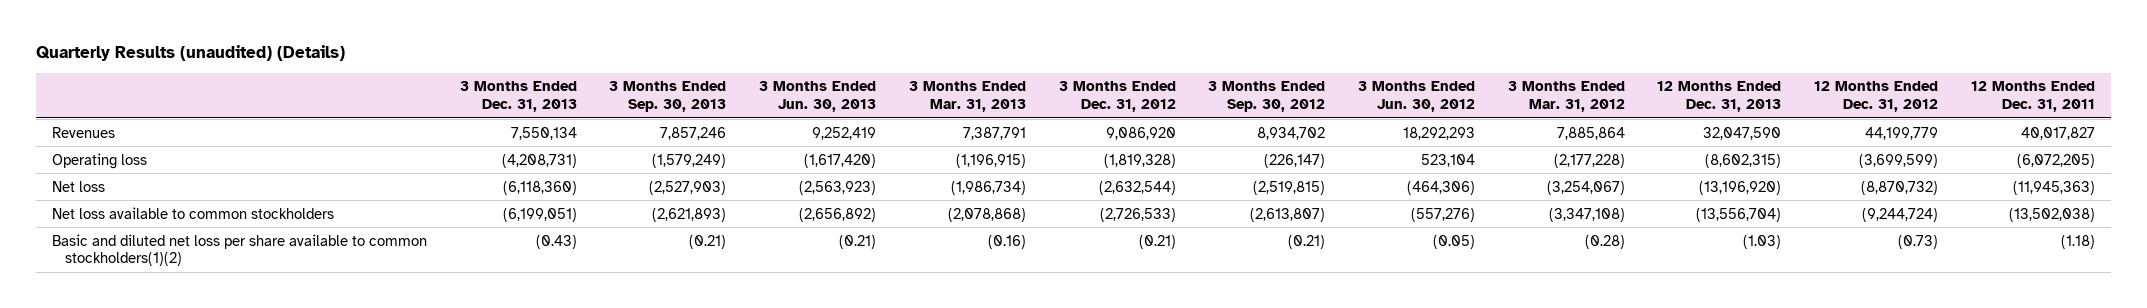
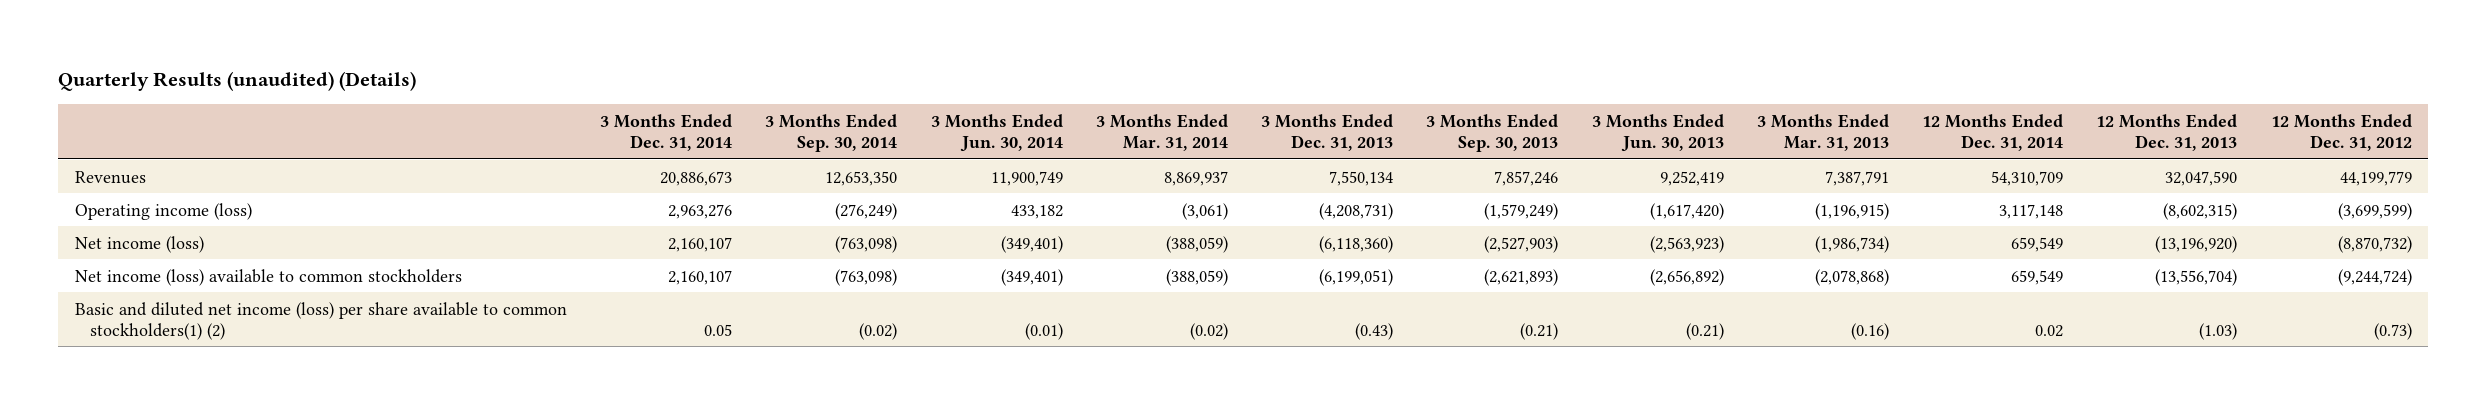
[1058,81,1176,113] 3 Months Ended Dec. 31, 2012 -> none
[1208,81,1326,113] 3 Months Ended Sep. 30, 2012 -> none
[1357,81,1475,113] 3 Months Ended Jun. 30, 2012 -> none
[1507,81,1625,113] 3 Months Ended Mar. 31, 2012 -> none
[1970,81,2095,113] 12 Months Ended Dec. 31, 2011 -> none
none -> [600,113,733,151] 3 Months Ended Dec. 31, 2014
none -> [765,113,898,152] 3 Months Ended Sep. 30, 2014
none -> [930,113,1063,152] 3 Months Ended Jun. 30, 2014
none -> [1095,113,1228,151] 3 Months Ended Mar. 31, 2014
none -> [1922,113,2064,151] 12 Months Ended Dec. 31, 2014
[51,152,147,169] Operating loss -> [74,202,252,220] Operating income (loss)
[51,180,105,192] Net loss -> [74,235,204,253] Net income (loss)
[51,206,334,219] Net loss available to common stockholders -> [74,268,462,286] Net income (loss) available to common stockholders
[51,233,427,267] Basic and diluted net loss per share available to common stockholders(1)(2) -> [74,301,567,340] Basic and diluted net income (loss) per share available to common stockholders(1) (2)

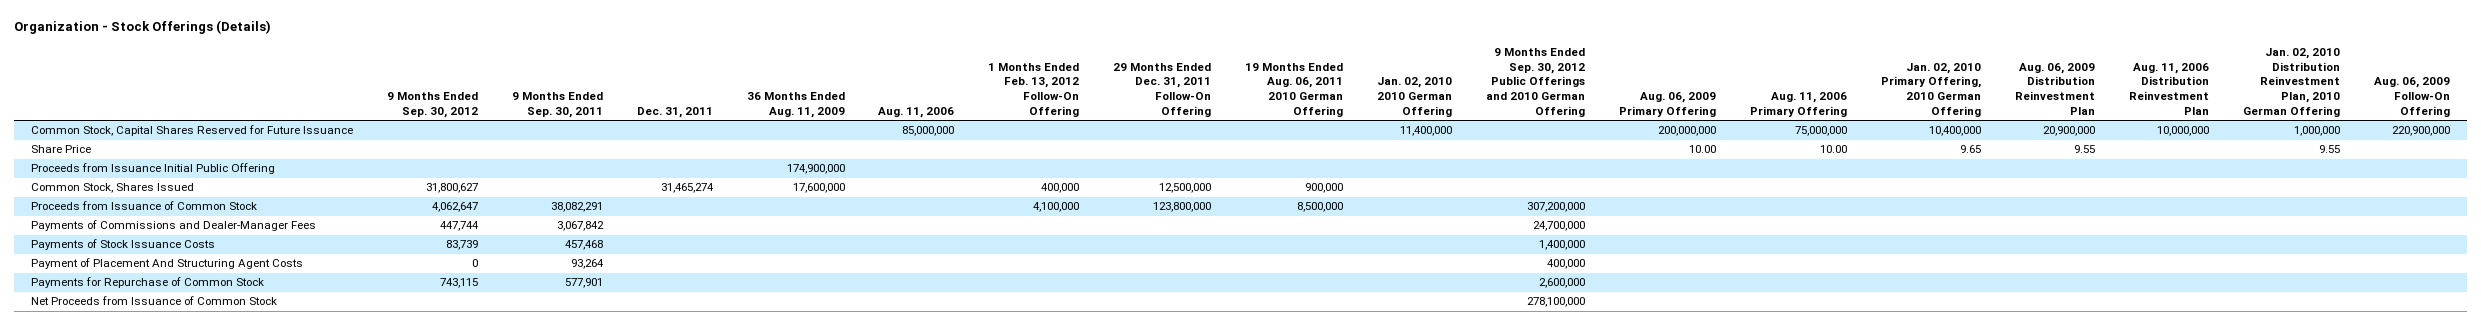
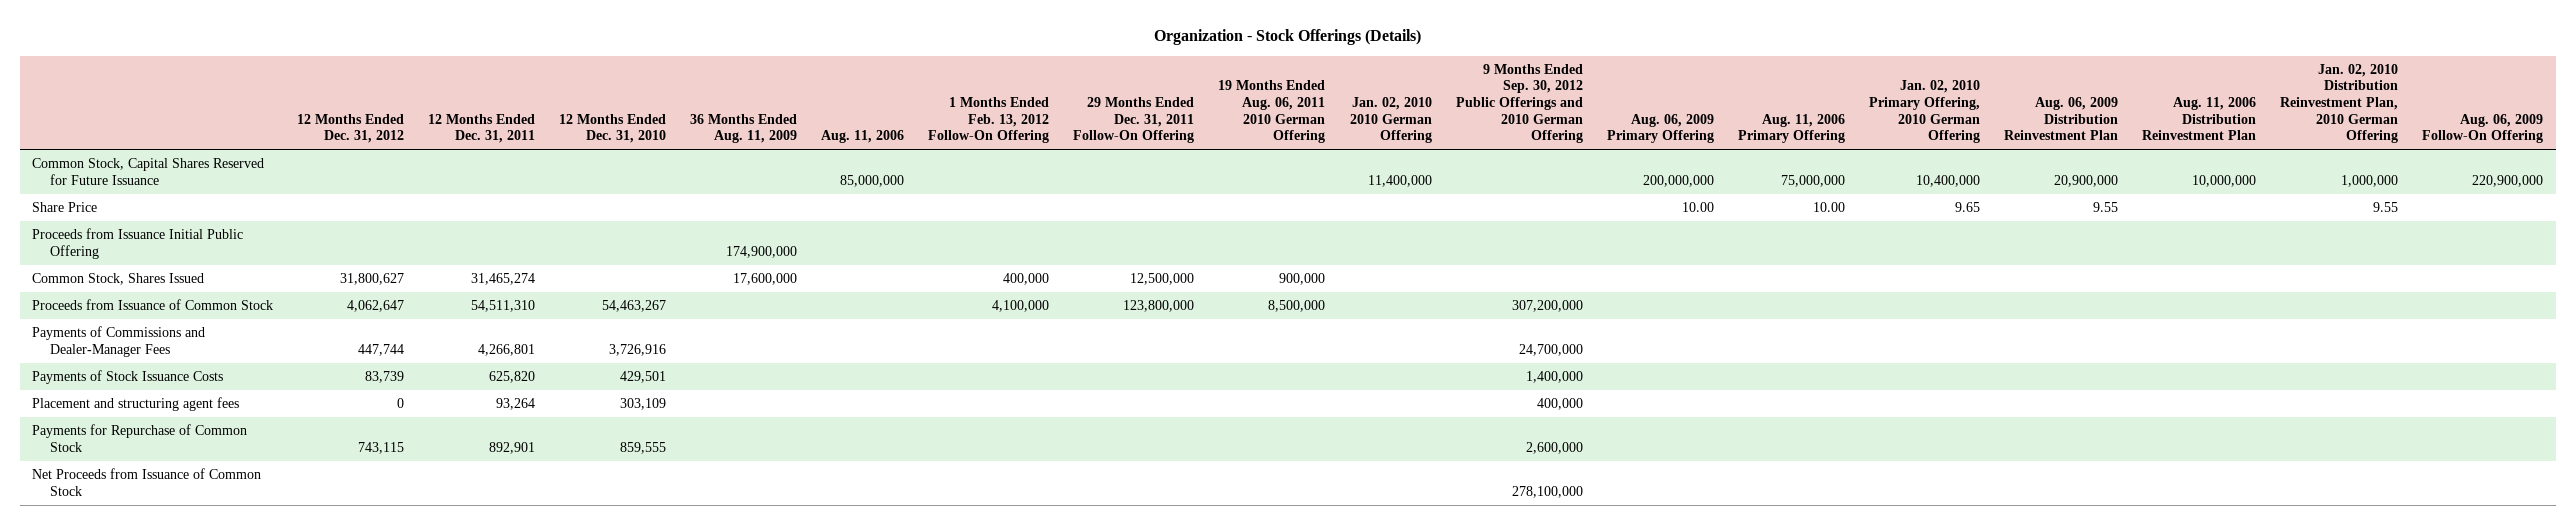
[386,92,478,118] 9 Months Ended Sep. 30, 2012 -> none
[511,92,603,118] 9 Months Ended Sep. 30, 2011 -> none
[636,106,713,118] Dec. 31, 2011 -> none
none -> [296,113,404,144] 12 Months Ended Dec. 31, 2012
none -> [427,113,535,144] 12 Months Ended Dec. 31, 2011
none -> [558,113,666,144] 12 Months Ended Dec. 31, 2010
[30,258,303,270] Payment of Placement And Structuring Agent Costs -> [31,397,239,412] Placement and structuring agent fees

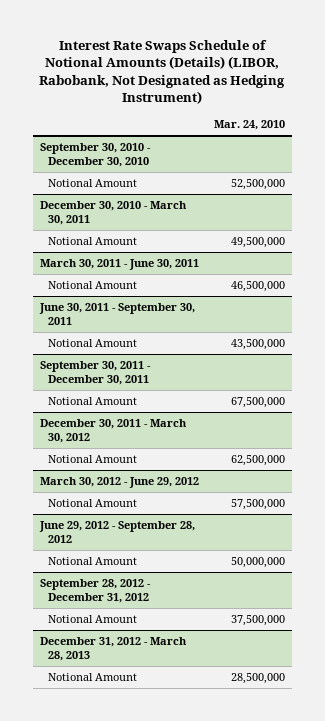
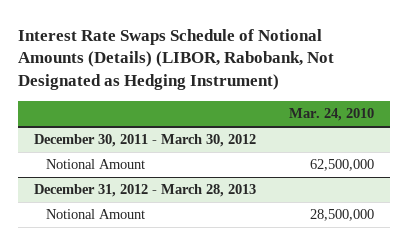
[40,143,152,167] September 30, 2010 - December 30, 2010 -> none
[48,179,138,188] Notional Amount -> none
[40,201,188,225] December 30, 2010 - March 30, 2011 -> none
[48,237,138,246] Notional Amount -> none
[40,259,200,271] March 30, 2011 - June 30, 2011 -> none
[48,281,138,290] Notional Amount -> none
[39,303,196,325] June 30, 2011 - September 30, 2011 -> none
[48,339,138,348] Notional Amount -> none
[40,361,152,385] September 30, 2011 - December 30, 2011 -> none
[48,397,138,406] Notional Amount -> none
[40,477,200,489] March 30, 2012 - June 29, 2012 -> none
[48,499,138,508] Notional Amount -> none
[39,521,196,543] June 29, 2012 - September 28, 2012 -> none
[48,557,138,566] Notional Amount -> none
[40,579,152,603] September 28, 2012 - December 31, 2012 -> none
[48,615,138,624] Notional Amount -> none

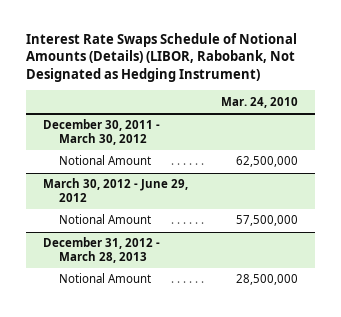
none -> [42,178,188,203] March 30, 2012 - June 29, 2012
none -> [59,214,152,225] Notional Amount

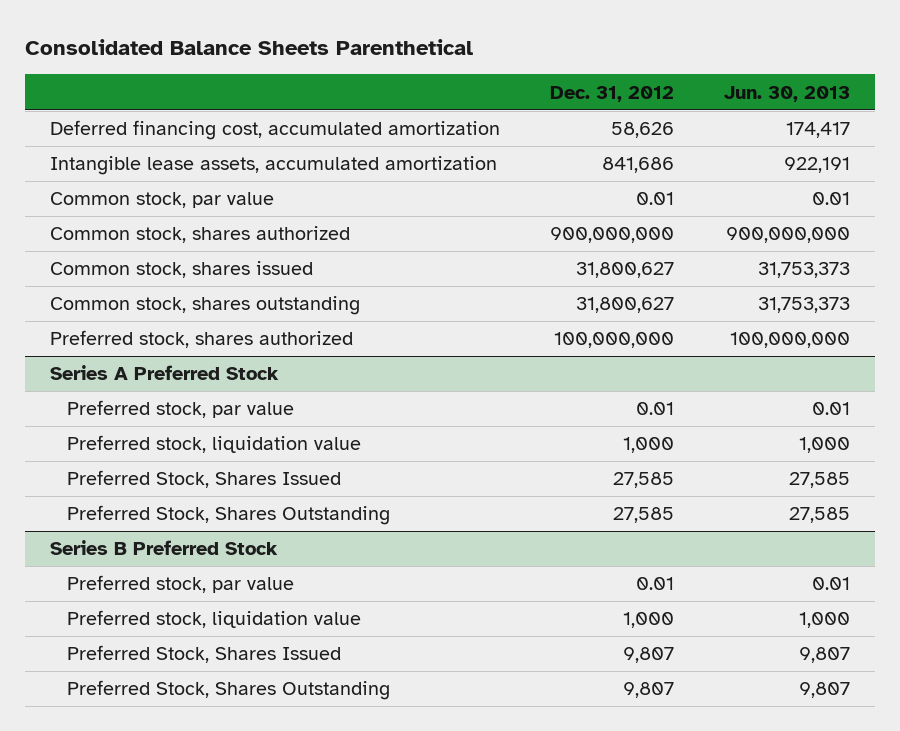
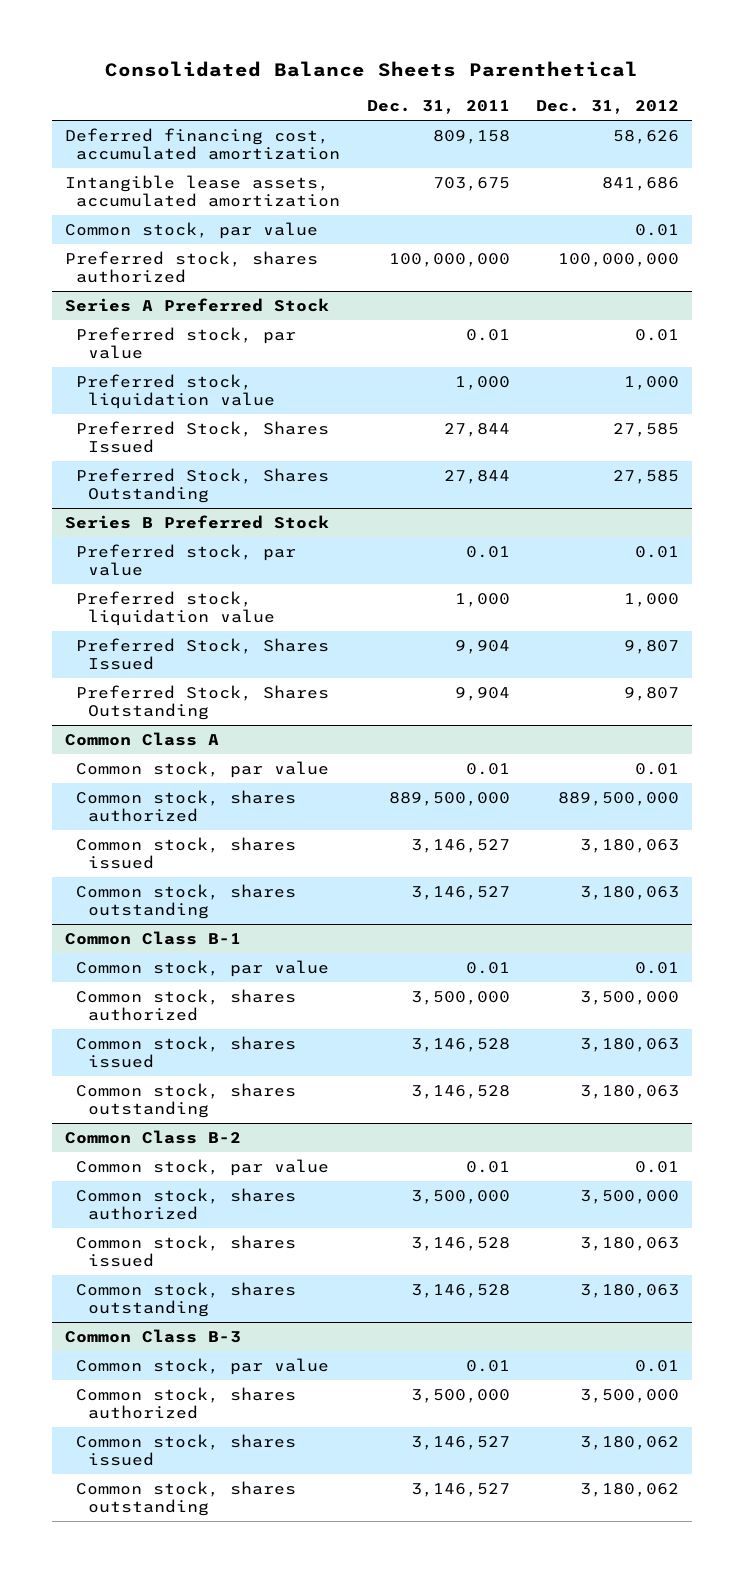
[724,85,851,102] Jun. 30, 2013 -> none
none -> [366,100,510,115] Dec. 31, 2011
[50,226,351,244] Common stock, shares authorized -> none
[50,261,314,279] Common stock, shares issued -> none
[50,296,361,316] Common stock, shares outstanding -> none
none -> [64,731,219,746] Common Class A
none -> [76,760,330,778] Common stock, par value
none -> [76,789,297,823] Common stock, shares authorized
none -> [76,836,297,870] Common stock, shares issued
none -> [76,883,297,920] Common stock, shares outstanding
none -> [64,930,241,945] Common Class B-1
none -> [76,959,330,977] Common stock, par value
none -> [76,988,297,1022] Common stock, shares authorized
none -> [76,1035,297,1069] Common stock, shares issued
none -> [76,1082,297,1119] Common stock, shares outstanding
none -> [64,1129,241,1144] Common Class B-2
none -> [76,1158,330,1176] Common stock, par value
none -> [76,1187,297,1221] Common stock, shares authorized
none -> [76,1234,297,1268] Common stock, shares issued
none -> [76,1281,297,1318] Common stock, shares outstanding
none -> [64,1328,241,1343] Common Class B-3
none -> [76,1357,330,1375] Common stock, par value
none -> [76,1386,297,1420] Common stock, shares authorized
none -> [76,1433,297,1467] Common stock, shares issued
none -> [76,1480,297,1517] Common stock, shares outstanding

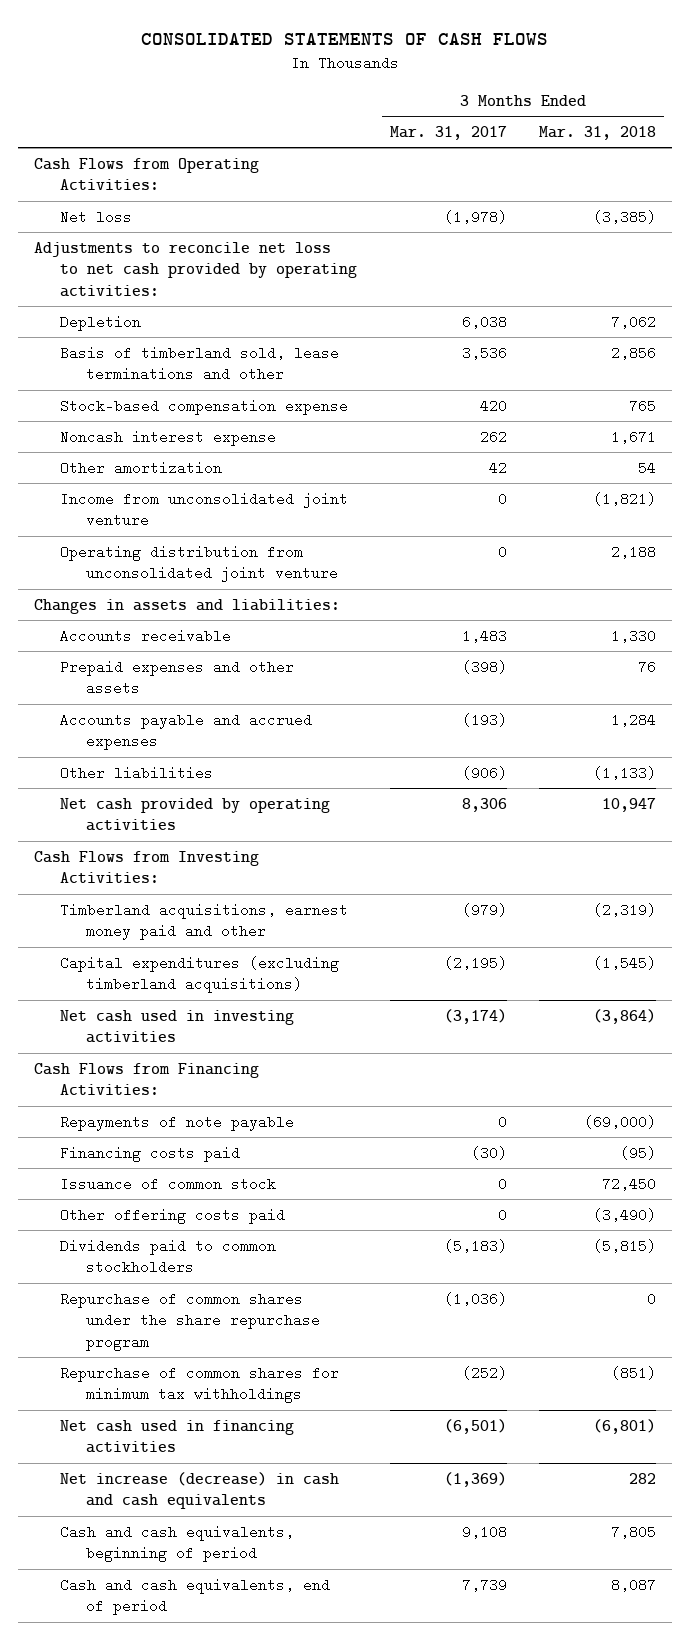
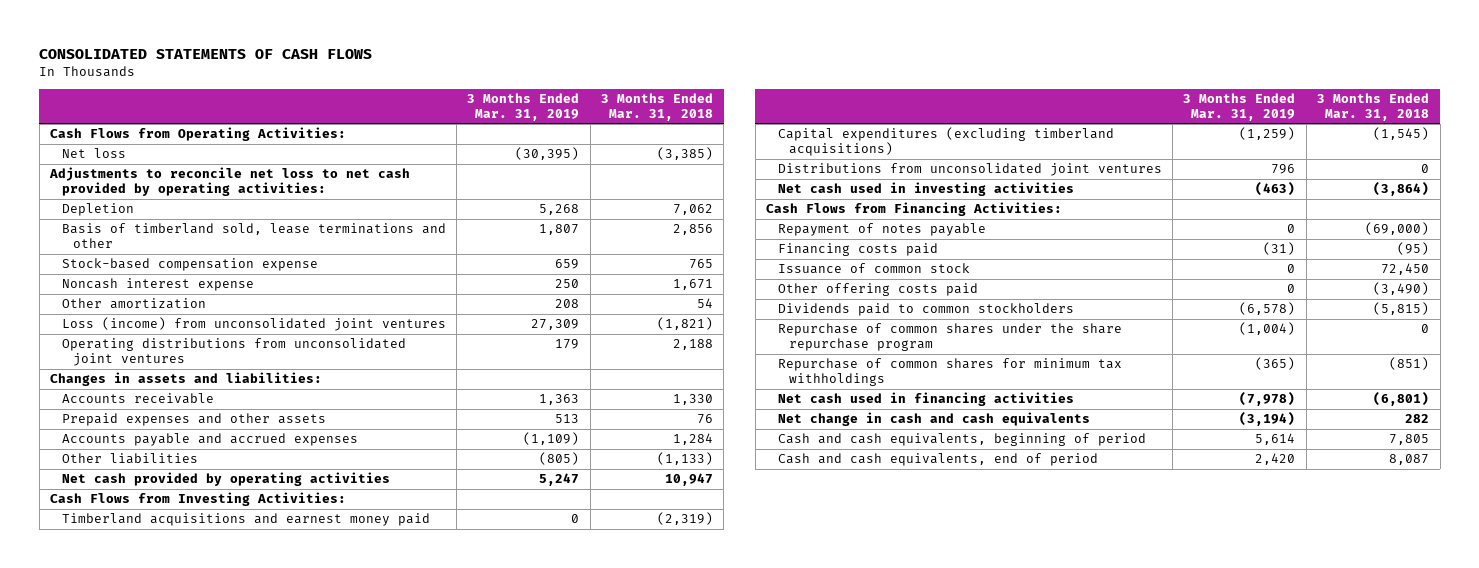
[389,126,507,141] Mar. 31, 2017 -> none
none -> [467,92,580,121] 3 Months Ended Mar. 31, 2019
[60,491,349,528] Income from unconsolidated joint venture -> [61,317,446,332] Loss (income) from unconsolidated joint ventures
[60,544,338,583] Operating distribution from unconsolidated joint venture -> [61,338,406,367] Operating distributions from unconsolidated joint ventures
[60,902,349,941] Timberland acquisitions, earnest money paid and other -> [61,513,430,527] Timberland acquisitions and earnest money paid
none -> [777,163,1162,177] Distributions from unconsolidated joint ventures
[60,1114,295,1131] Repayments of note payable -> [777,223,986,237] Repayment of notes payable
[60,1471,340,1510] Net increase (decrease) in cash and cash equivalents -> [777,412,1090,427] Net change in cash and cash equivalents

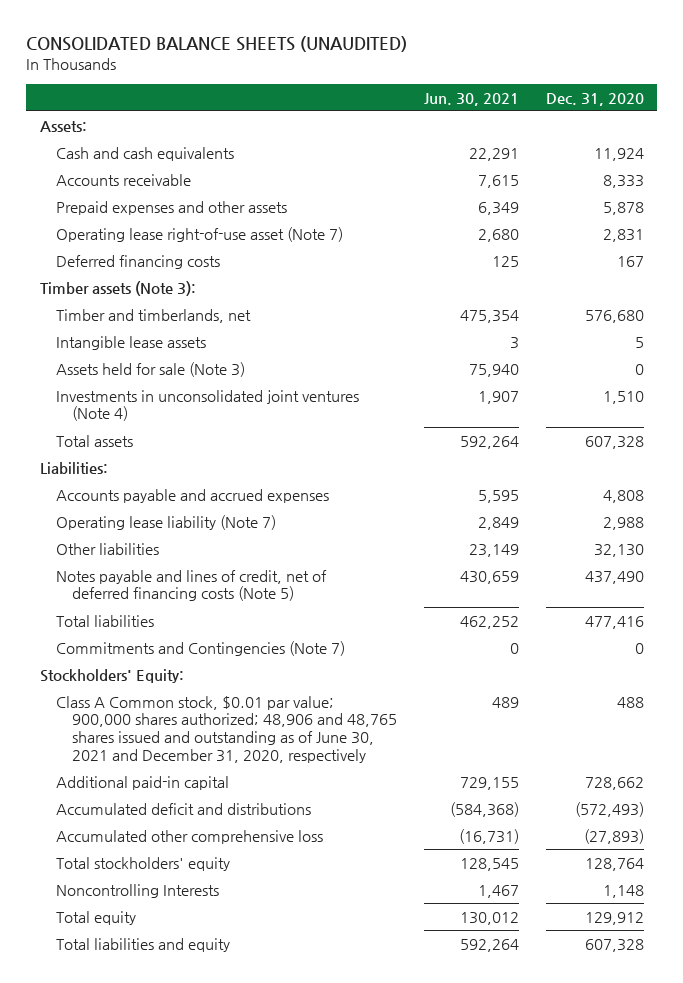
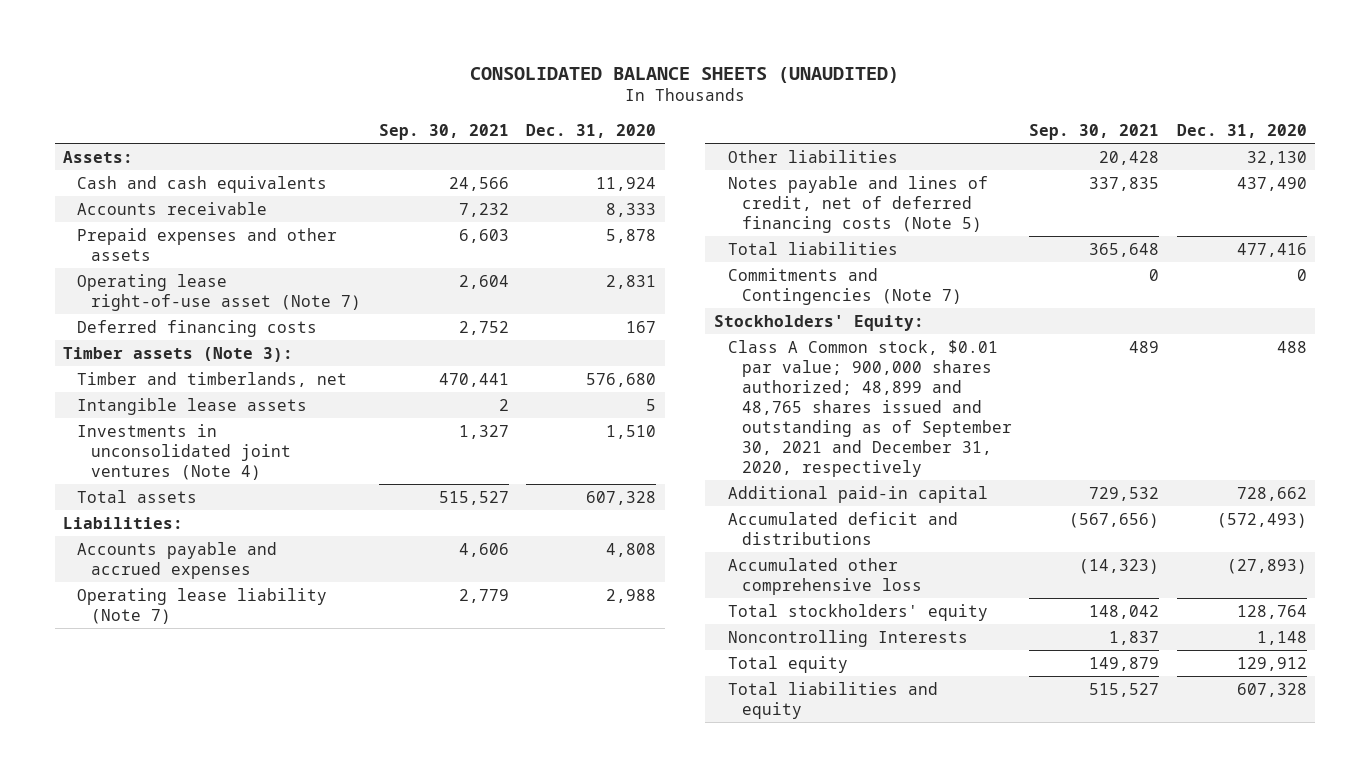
[424,92,520,106] Jun. 30, 2021 -> none
none -> [378,124,509,141] Sep. 30, 2021
[55,361,245,377] Assets held for sale (Note 3) -> none
[55,695,398,764] Class A Common stock, $0.01 par value; 900,000 shares authorized; 48,906 and 48,765 shares issued and outstanding as of June 30, 2021 and December 31, 2020, respectively -> [727,339,1012,478] Class A Common stock, $0.01 par value; 900,000 shares authorized; 48,899 and 48,765 shares issued and outstanding as of September 30, 2021 and December 31, 2020, respectively

